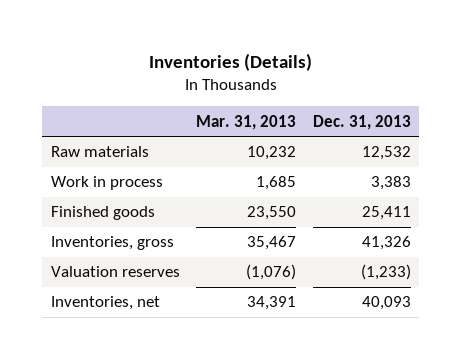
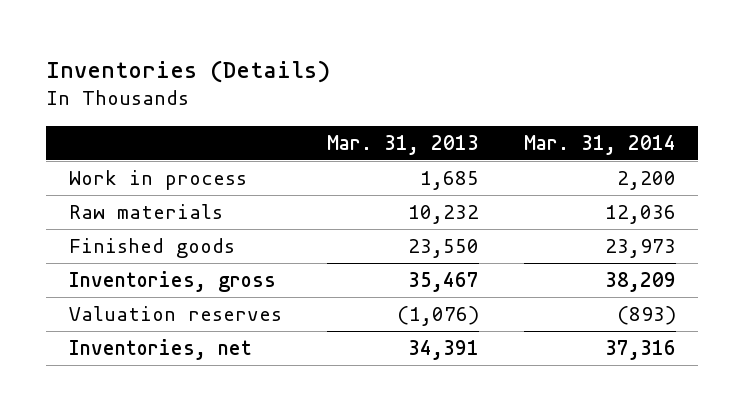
[312,114,411,130] Dec. 31, 2013 -> none
none -> [523,134,676,155] Mar. 31, 2014
[50,146,149,158] Raw materials -> [68,204,223,220] Raw materials

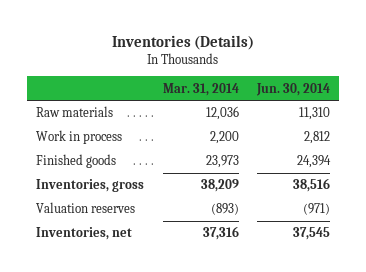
[326,134,479,155] Mar. 31, 2013 -> none
none -> [255,82,330,96] Jun. 30, 2014
[68,170,247,191] Work in process -> [36,130,123,145] Work in process

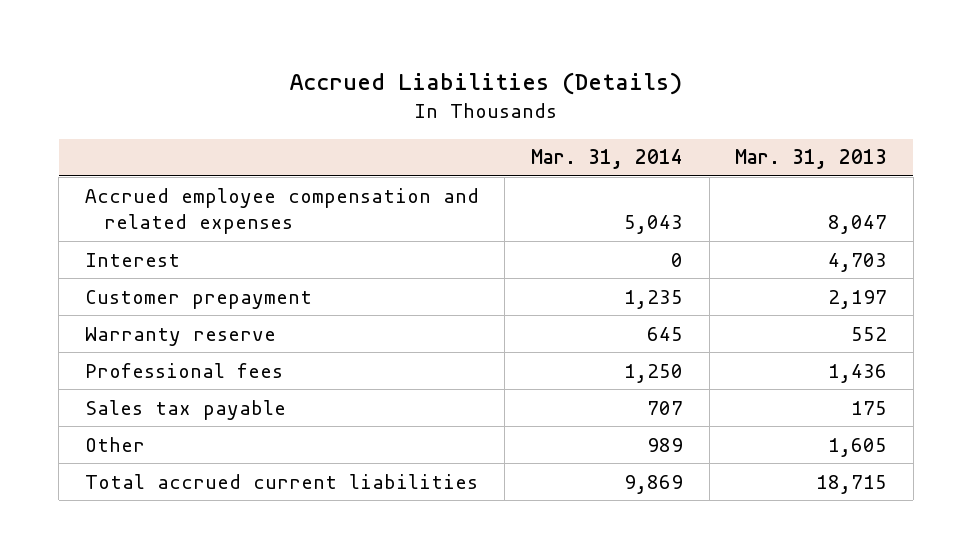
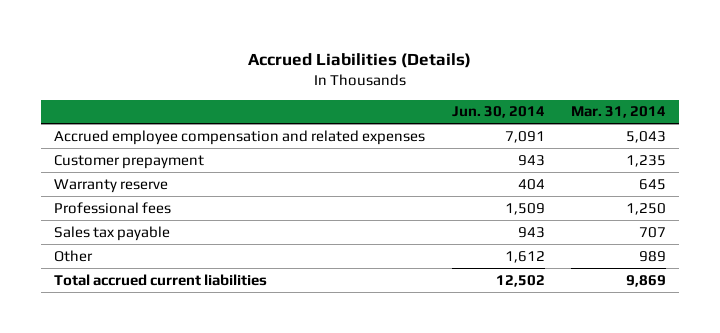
[735,149,888,170] Mar. 31, 2013 -> none
none -> [451,106,545,119] Jun. 30, 2014
[84,252,180,267] Interest -> none

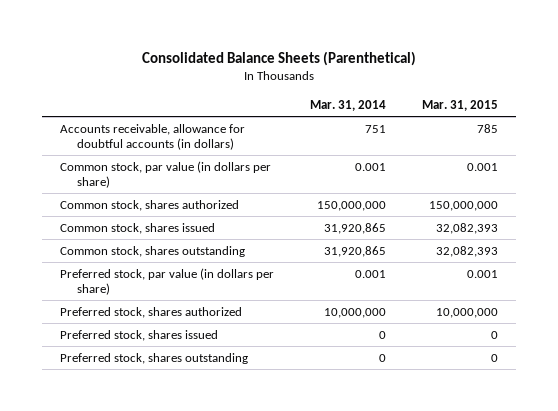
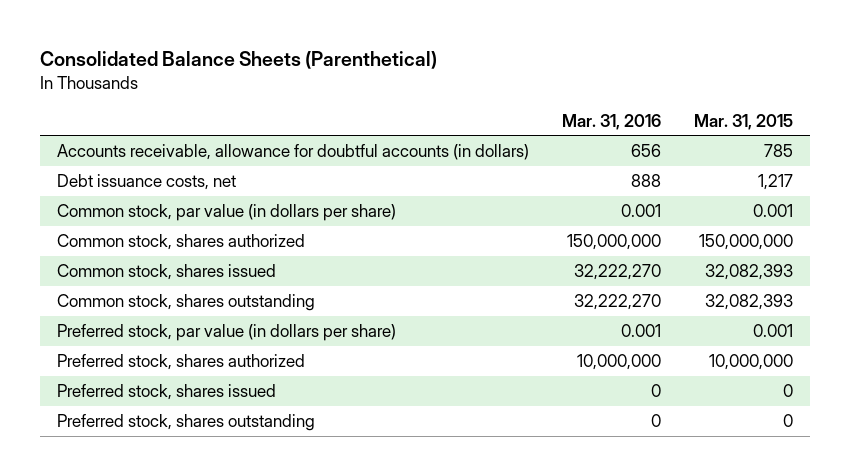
[310,100,387,112] Mar. 31, 2014 -> none
none -> [561,113,661,130] Mar. 31, 2016
none -> [56,173,236,190] Debt issuance costs, net

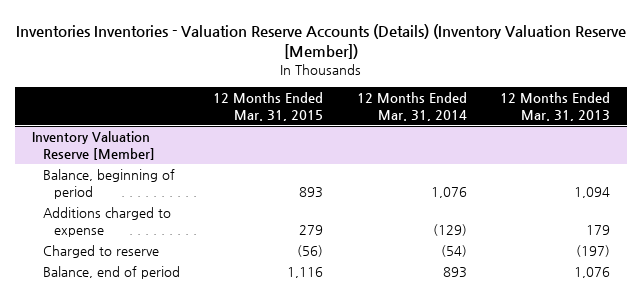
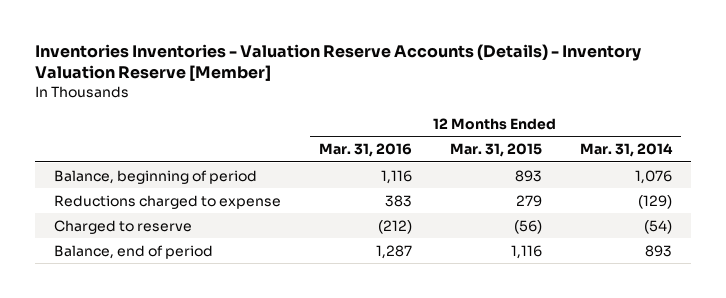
[16,23,627,60] Inventories Inventories - Valuation Reserve Accounts (Details) (Inventory Valuation Reserve [Member]) -> [35,43,642,82] Inventories Inventories - Valuation Reserve Accounts (Details) - Inventory Valuation Reserve [Member]
[500,92,611,121] 12 Months Ended Mar. 31, 2013 -> none
none -> [319,143,413,158] Mar. 31, 2016
[32,131,156,160] Inventory Valuation Reserve [Member] -> none
[43,207,172,237] Additions charged to expense -> [54,194,282,209] Reductions charged to expense

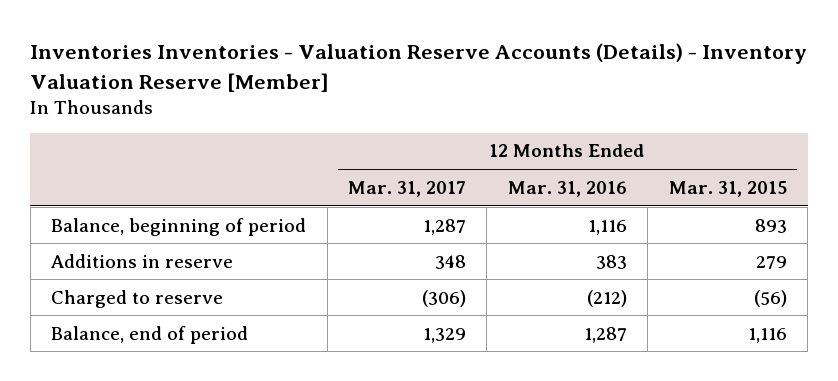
[579,143,673,158] Mar. 31, 2014 -> none
none -> [347,180,466,197] Mar. 31, 2017
[54,194,282,209] Reductions charged to expense -> [51,253,234,268] Additions in reserve

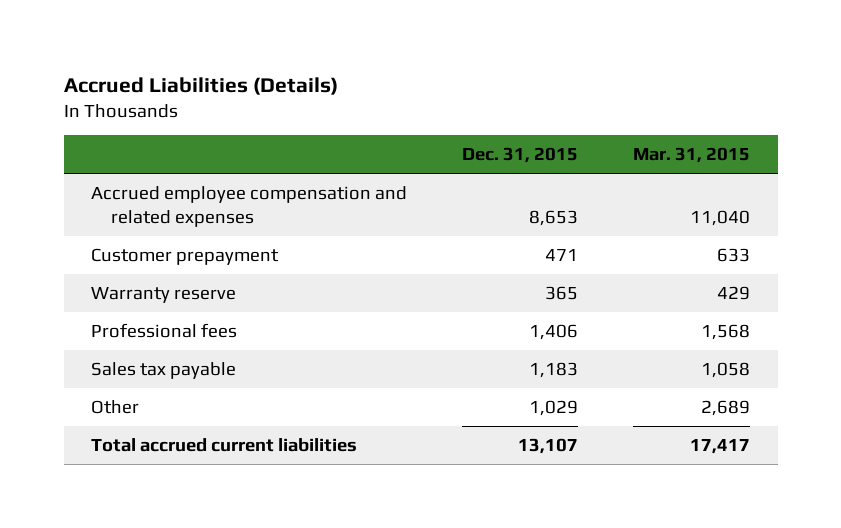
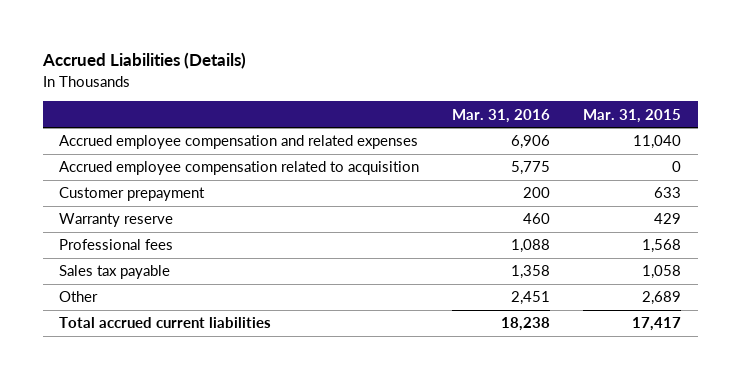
[462,147,579,164] Dec. 31, 2015 -> none
none -> [452,108,551,123] Mar. 31, 2016
none -> [59,161,420,176] Accrued employee compensation related to acquisition

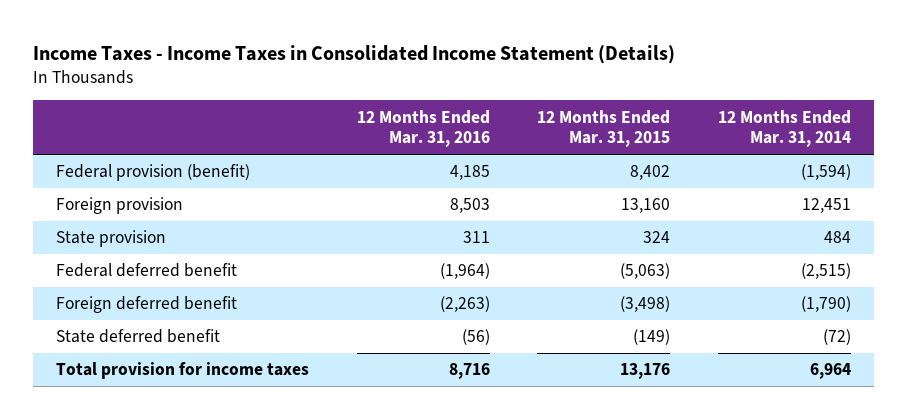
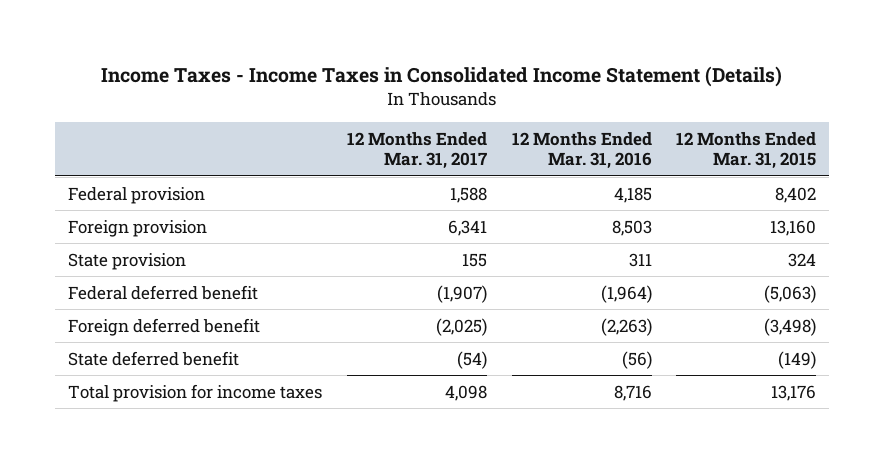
[717,109,851,148] 12 Months Ended Mar. 31, 2014 -> none
none -> [346,131,487,170] 12 Months Ended Mar. 31, 2017
[56,164,251,182] Federal provision (benefit) -> [67,186,205,204] Federal provision

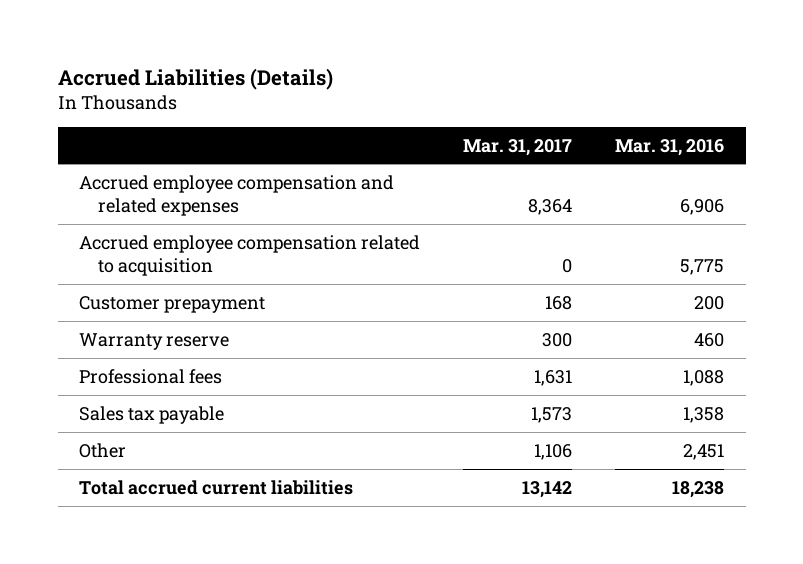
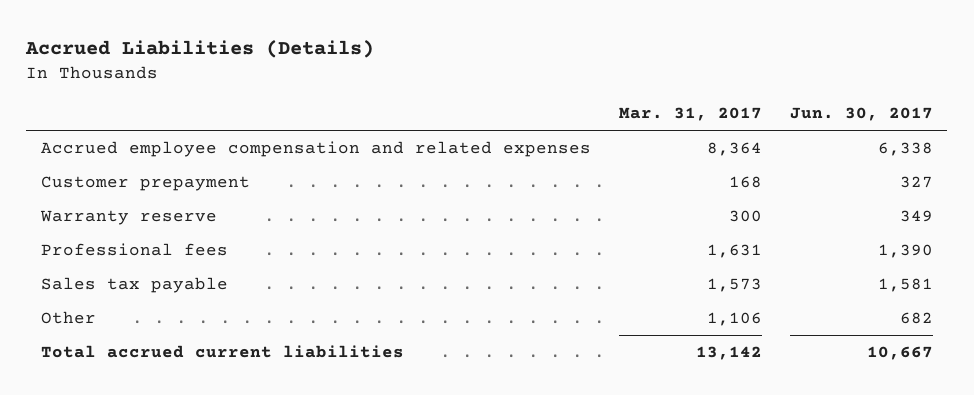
[615,138,725,156] Mar. 31, 2016 -> none
none -> [790,107,934,122] Jun. 30, 2017
[79,234,421,276] Accrued employee compensation related to acquisition -> none

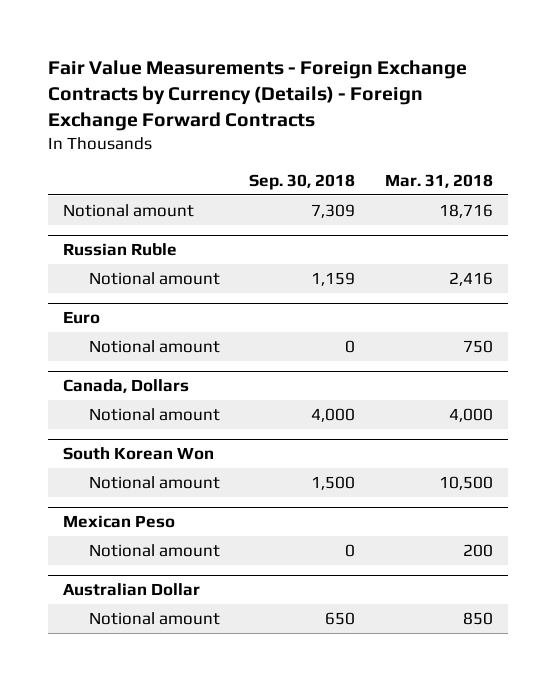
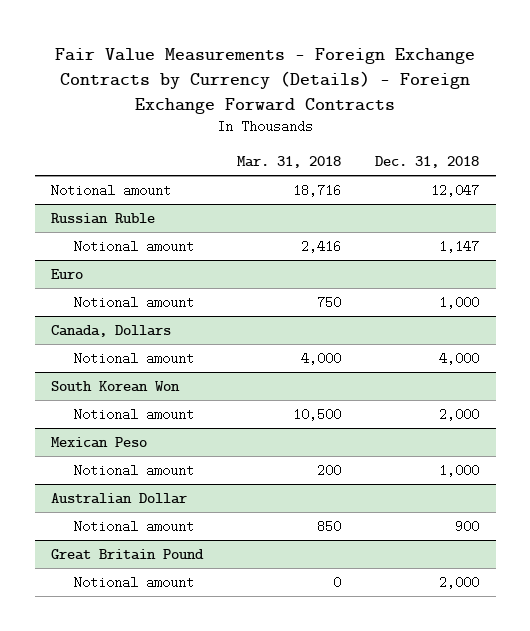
[249,173,356,190] Sep. 30, 2018 -> none
none -> [374,156,479,169] Dec. 31, 2018
none -> [51,548,205,560] Great Britain Pound
none -> [74,575,195,589] Notional amount

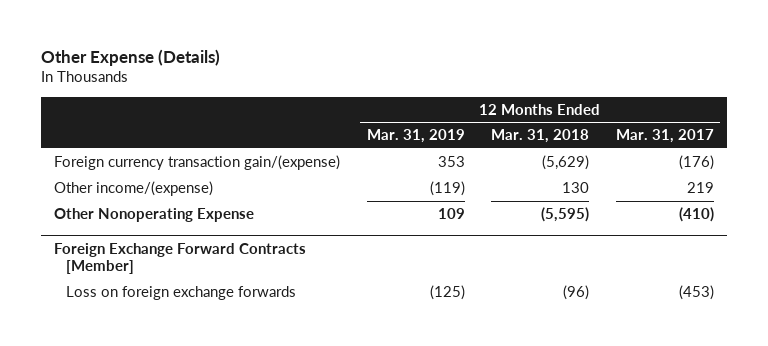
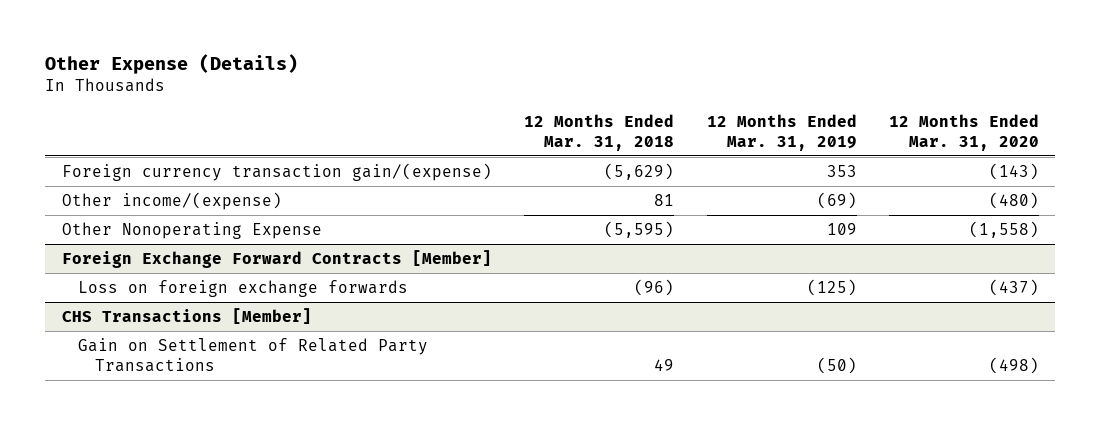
[615,129,714,144] Mar. 31, 2017 -> none
none -> [889,113,1040,151] 12 Months Ended Mar. 31, 2020
[429,180,465,196] (119) -> [816,191,857,209] (69)
[562,181,590,193] 130 -> [654,193,675,206] 81
none -> [61,307,312,324] CHS Transactions [Member]
none -> [78,337,429,373] Gain on Settlement of Related Party Transactions

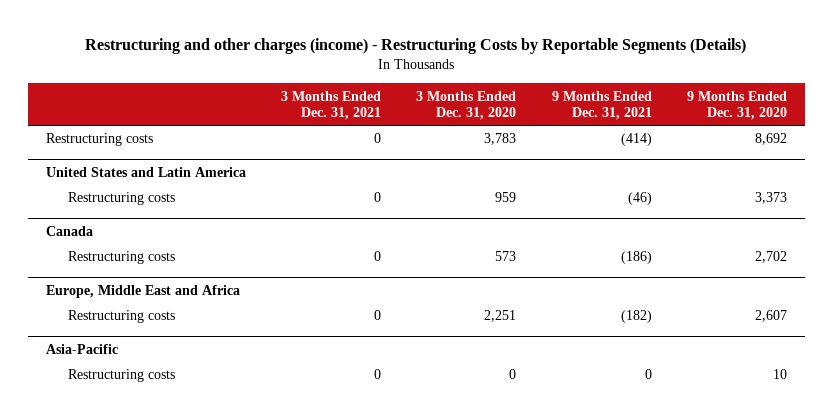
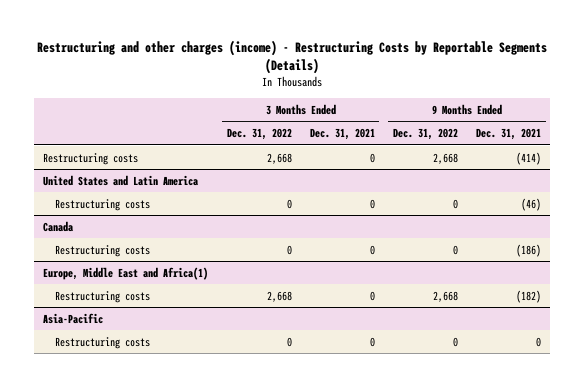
[416,90,517,121] 3 Months Ended Dec. 31, 2020 -> none
[686,90,787,121] 9 Months Ended Dec. 31, 2020 -> none
none -> [226,128,292,141] Dec. 31, 2022
none -> [392,128,458,141] Dec. 31, 2022
[45,284,240,298] Europe, Middle East and Africa -> [43,266,209,280] Europe, Middle East and Africa(1)

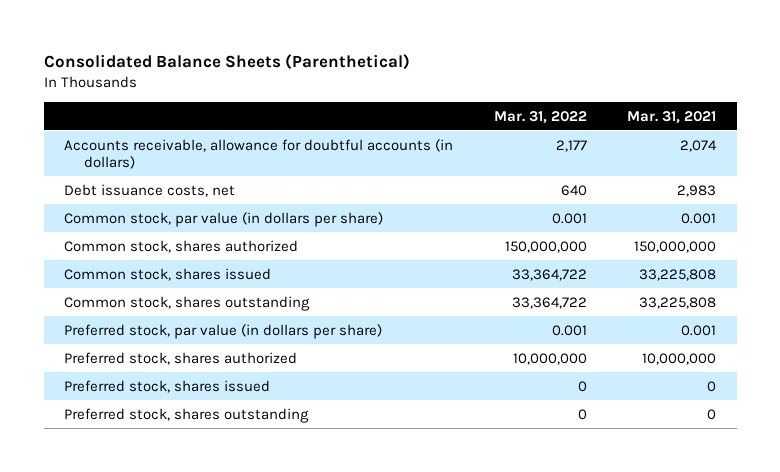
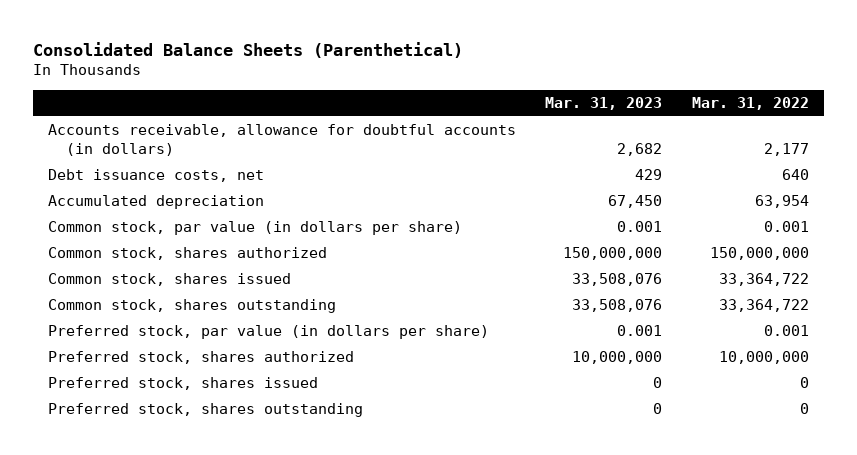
[627,110,717,124] Mar. 31, 2021 -> none
none -> [545,97,663,111] Mar. 31, 2023
none -> [47,195,264,210] Accumulated depreciation

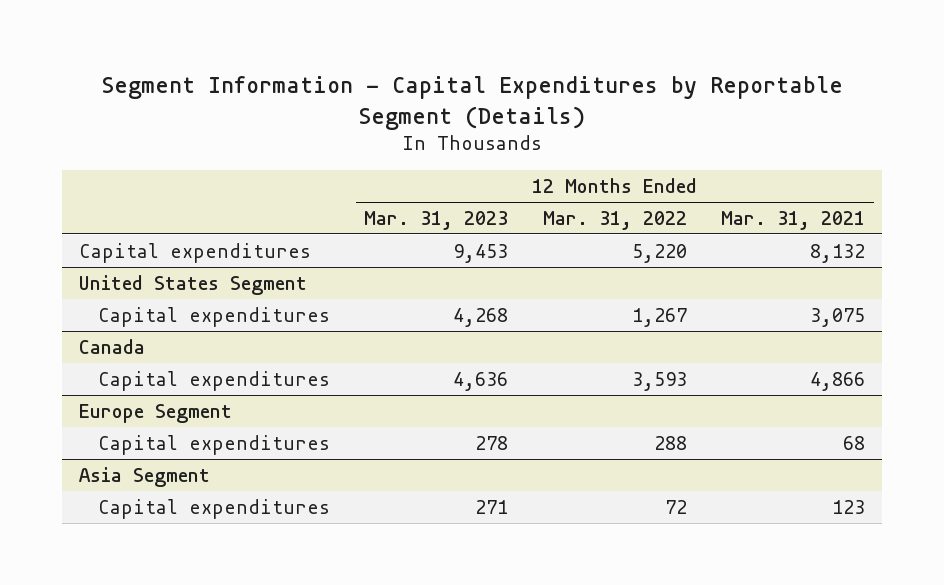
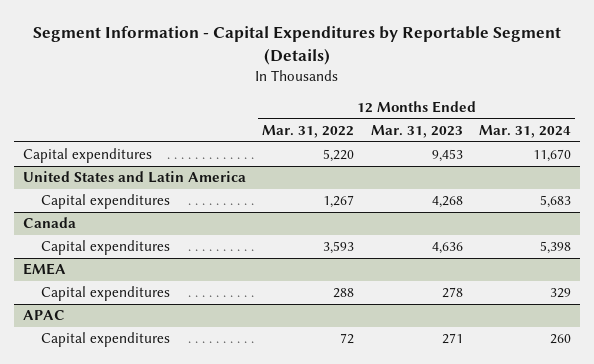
[721,210,866,230] Mar. 31, 2021 -> none
none -> [479,125,572,139] Mar. 31, 2024
[79,274,308,295] United States Segment -> [22,171,246,184] United States and Latin America
[79,403,233,423] Europe Segment -> [22,263,66,276] EMEA
[79,466,211,487] Asia Segment -> [22,310,65,321] APAC

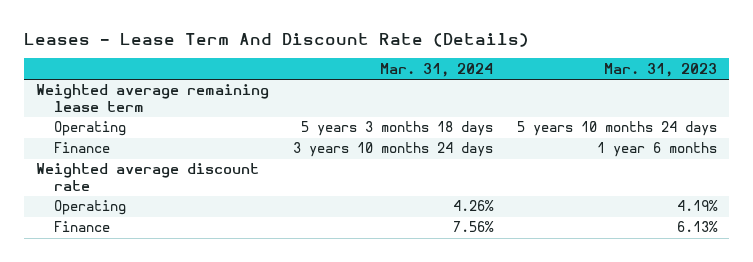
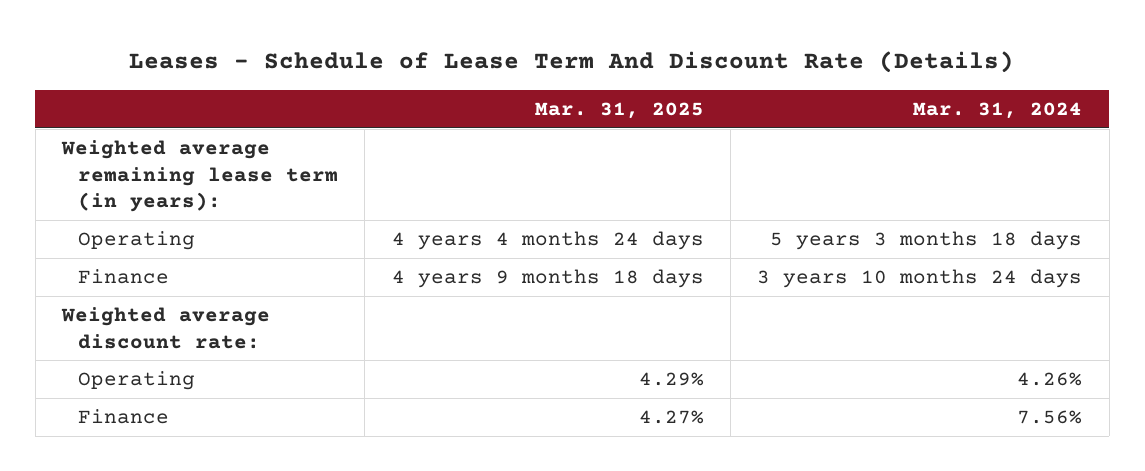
[24,33,530,48] Leases - Lease Term And Discount Rate (Details) -> [129,51,1015,74] Leases - Schedule of Lease Term And Discount Rate (Details)
[604,62,718,77] Mar. 31, 2023 -> none
none -> [534,101,704,119] Mar. 31, 2025
[36,84,270,112] Weighted average remaining lease term -> [61,140,339,212] Weighted average remaining lease term (in years):
[36,163,260,191] Weighted average discount rate -> [61,307,271,349] Weighted average discount rate:

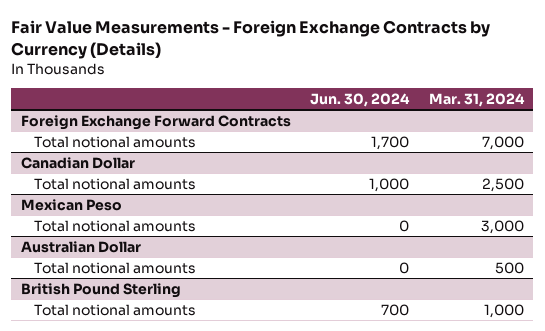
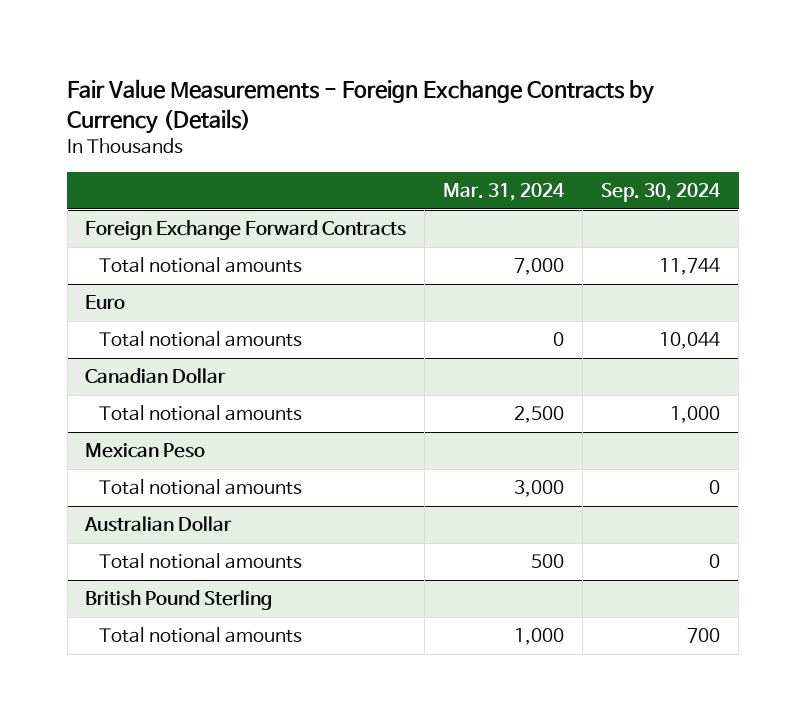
[310,93,411,108] Jun. 30, 2024 -> none
none -> [601,183,722,203] Sep. 30, 2024
none -> [85,295,126,310] Euro
none -> [99,331,303,348] Total notional amounts

